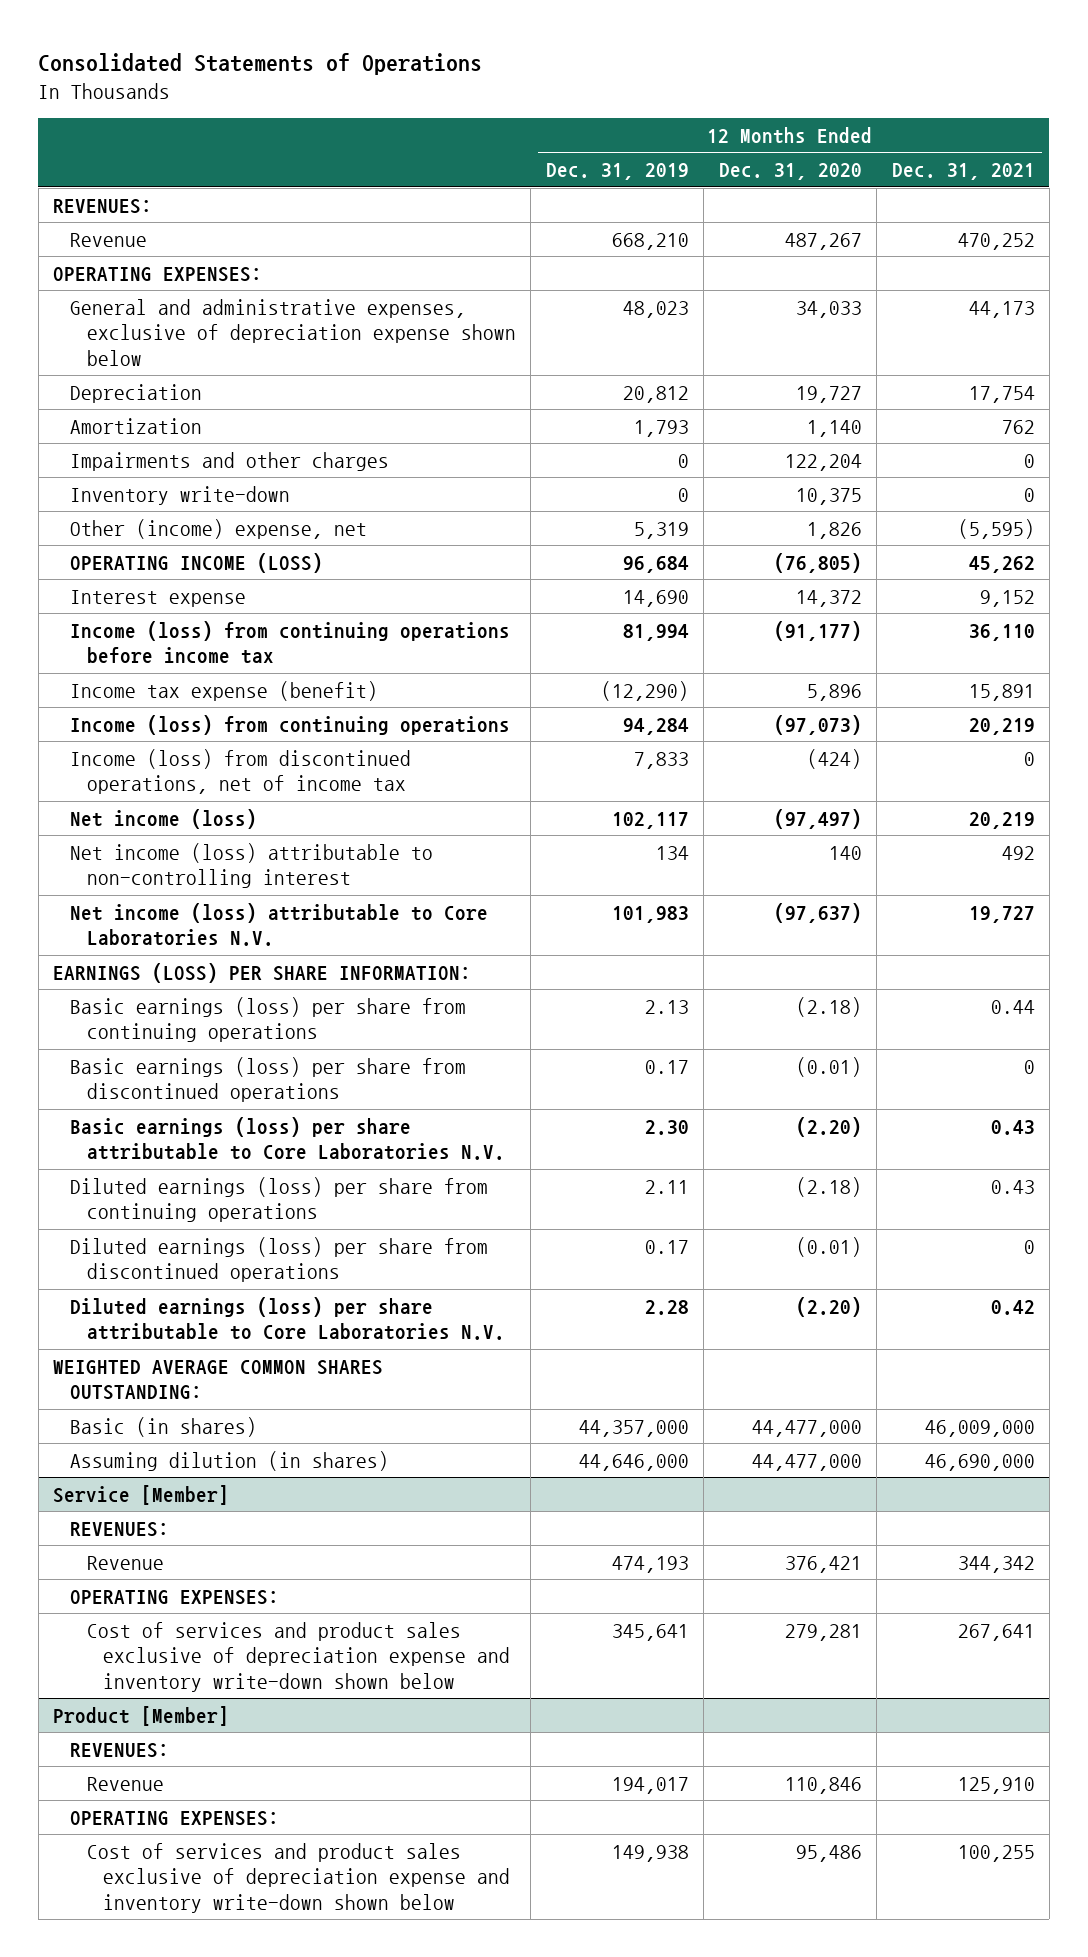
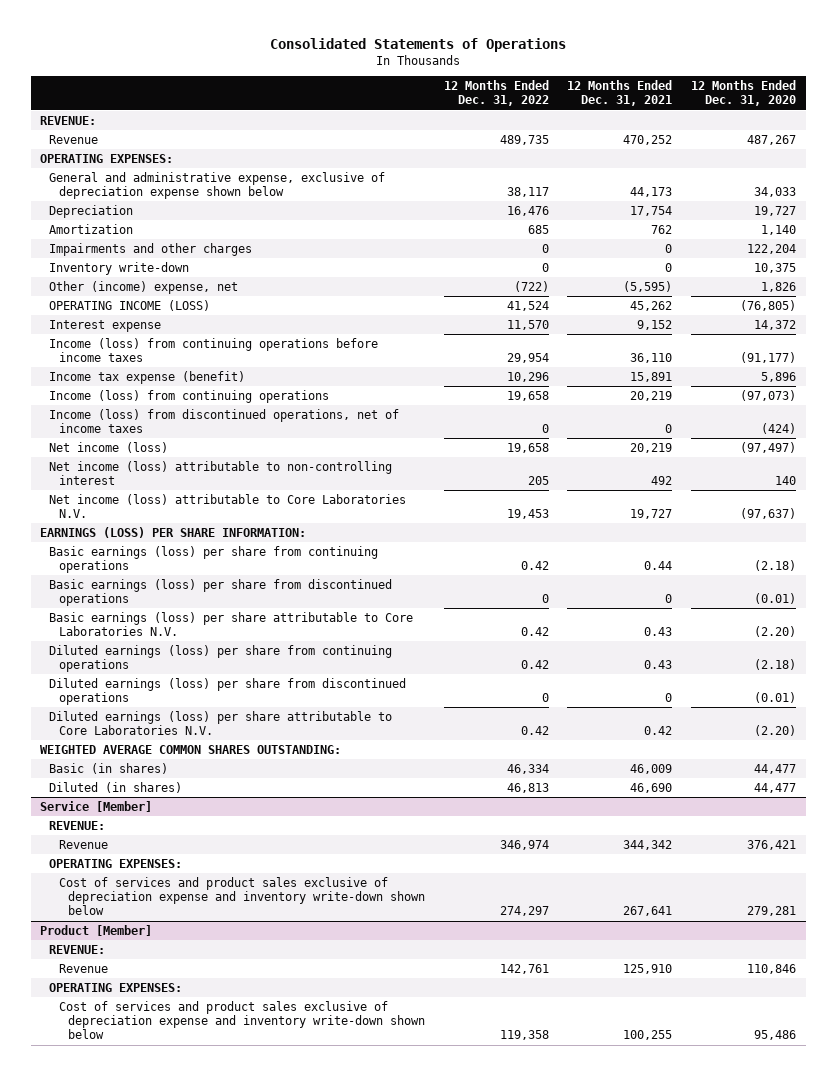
[545,163,689,181] Dec. 31, 2019 -> none
none -> [443,80,549,107] 12 Months Ended Dec. 31, 2022
[53,198,153,214] REVENUES: -> [40,115,97,125] REVENUE:
[70,298,516,366] General and administrative expenses, exclusive of depreciation expense shown below -> [49,171,386,200] General and administrative expense, exclusive of depreciation expense shown below
[70,620,511,665] Income (loss) from continuing operations before income tax -> [49,337,379,363] Income (loss) from continuing operations before income taxes
[70,748,412,795] Income (loss) from discontinued operations, net of income tax -> [49,408,400,434] Income (loss) from discontinued operations, net of income taxes
[751,1419,862,1437] 44,477,000 -> [754,763,797,774] 44,477
[924,1419,1035,1437] 46,009,000 -> [630,763,673,774] 46,009
[70,1450,390,1471] Assuming dilution (in shares) -> [49,781,183,793] Diluted (in shares)
[751,1453,862,1471] 44,477,000 -> [754,782,797,793] 44,477
[924,1453,1035,1471] 46,690,000 -> [630,782,673,793] 46,690
[70,1521,170,1537] REVENUES: -> [49,820,106,830] REVENUE:
[70,1742,170,1758] REVENUES: -> [49,944,106,954] REVENUE:

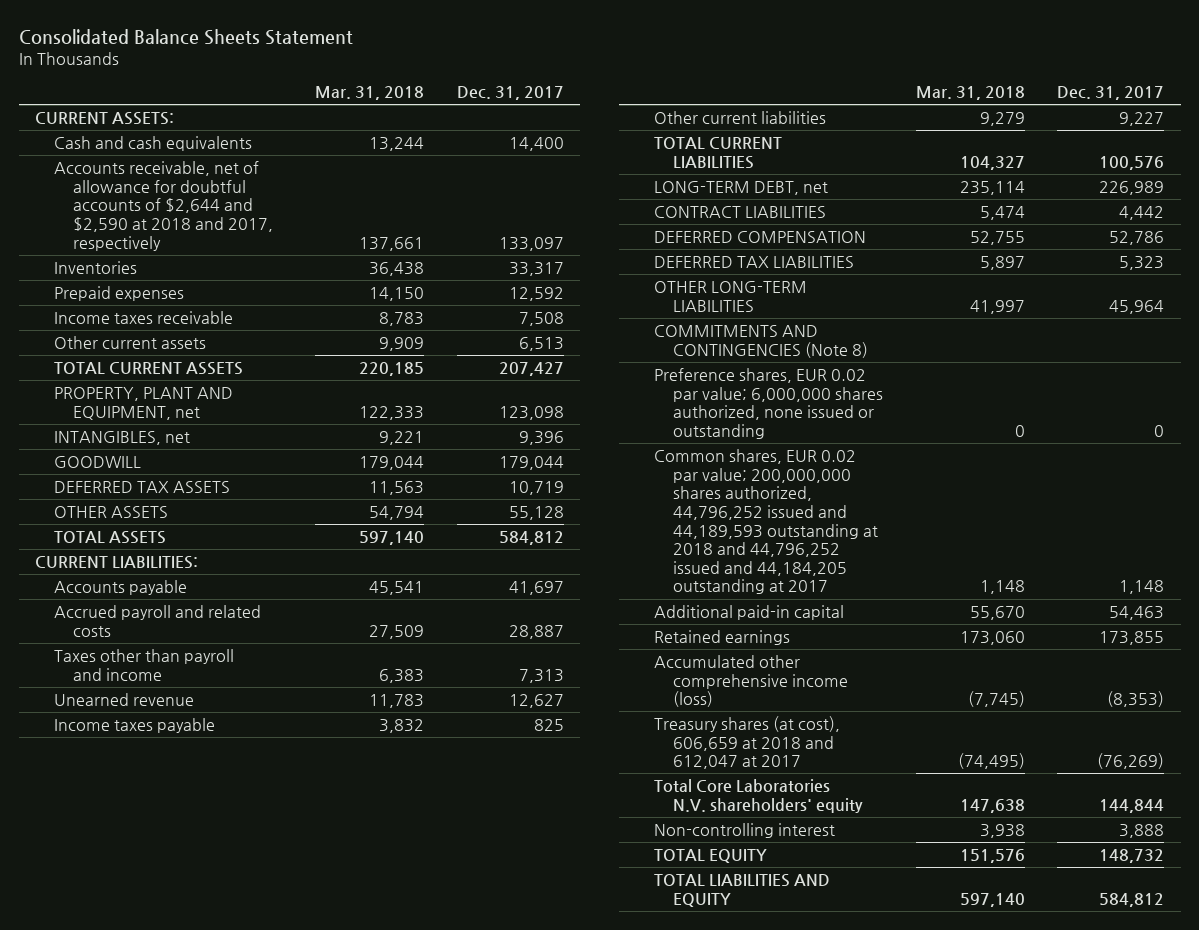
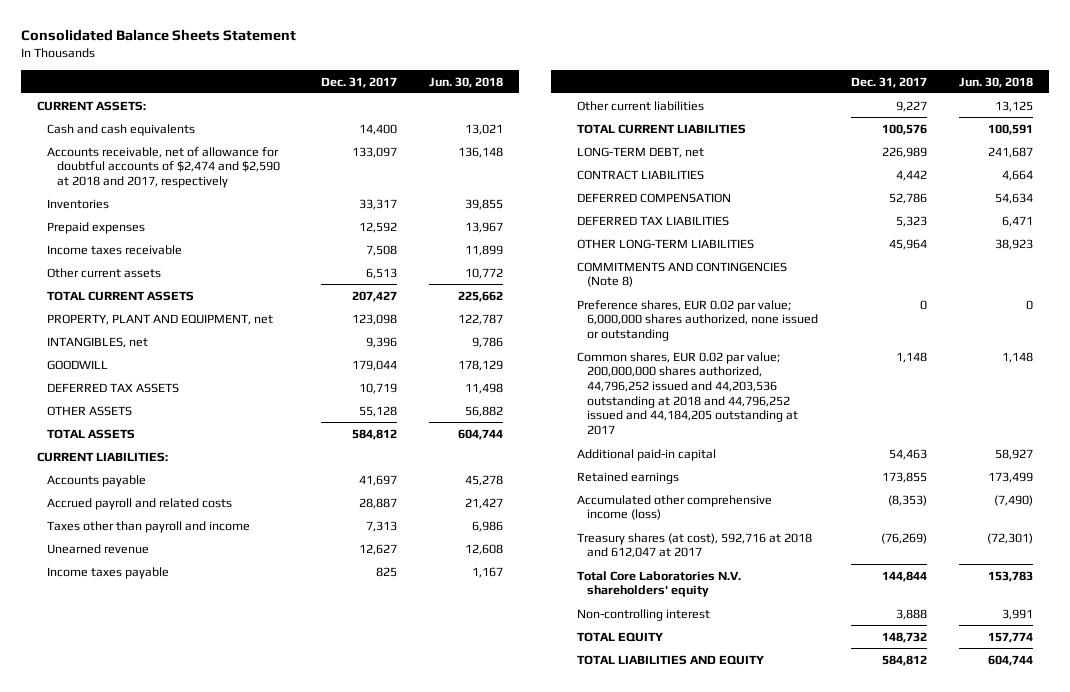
[315,86,425,101] Mar. 31, 2018 -> none
none -> [429,76,504,88] Jun. 30, 2018
[53,160,273,251] Accounts receivable, net of allowance for doubtful accounts of $2,644 and $2,590 at 2018 and 2017, respectively -> [47,146,281,189] Accounts receivable, net of allowance for doubtful accounts of $2,474 and $2,590 at 2018 and 2017, respectively
[654,448,879,595] Common shares, EUR 0.02 par value; 200,000,000 shares authorized, 44,796,252 issued and 44,189,593 outstanding at 2018 and 44,796,252 issued and 44,184,205 outstanding at 2017 -> [577,351,799,436] Common shares, EUR 0.02 par value; 200,000,000 shares authorized, 44,796,252 issued and 44,203,536 outstanding at 2018 and 44,796,252 issued and 44,184,205 outstanding at 2017
[654,715,841,770] Treasury shares (at cost), 606,659 at 2018 and 612,047 at 2017 -> [577,532,813,559] Treasury shares (at cost), 592,716 at 2018 and 612,047 at 2017

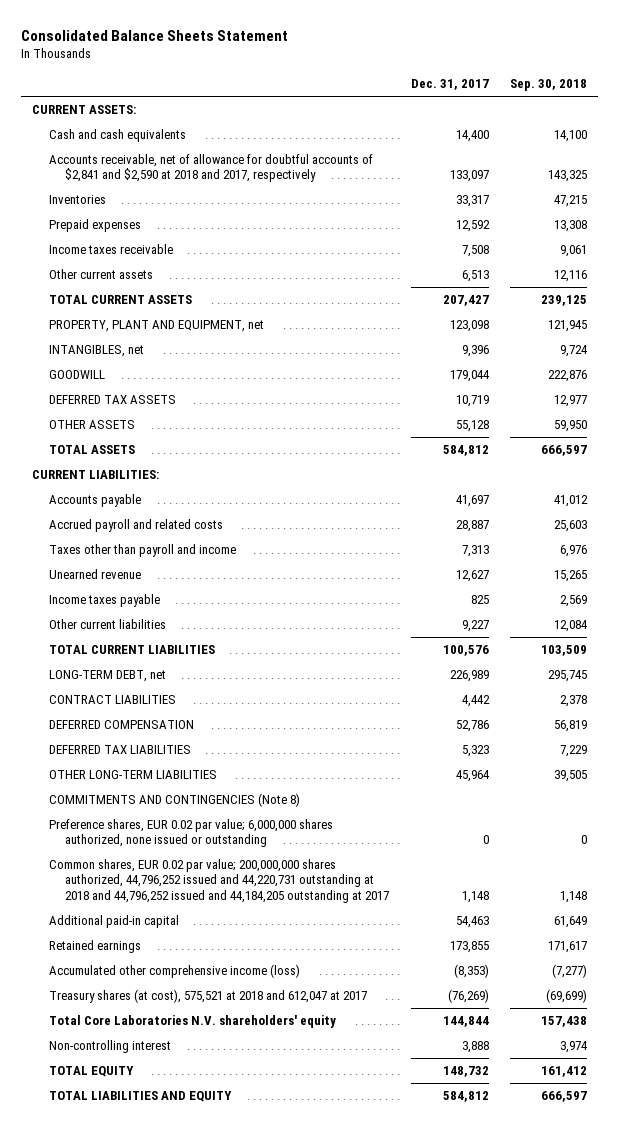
[429,76,504,88] Jun. 30, 2018 -> none
none -> [510,79,588,92] Sep. 30, 2018
[47,146,281,189] Accounts receivable, net of allowance for doubtful accounts of $2,474 and $2,590 at 2018 and 2017, respectively -> [48,153,373,183] Accounts receivable, net of allowance for doubtful accounts of $2,841 and $2,590 at 2018 and 2017, respectively
[577,351,799,436] Common shares, EUR 0.02 par value; 200,000,000 shares authorized, 44,796,252 issued and 44,203,536 outstanding at 2018 and 44,796,252 issued and 44,184,205 outstanding at 2017 -> [48,858,390,903] Common shares, EUR 0.02 par value; 200,000,000 shares authorized, 44,796,252 issued and 44,220,731 outstanding at 2018 and 44,796,252 issued and 44,184,205 outstanding at 2017
[577,532,813,559] Treasury shares (at cost), 592,716 at 2018 and 612,047 at 2017 -> [48,988,367,1003] Treasury shares (at cost), 575,521 at 2018 and 612,047 at 2017

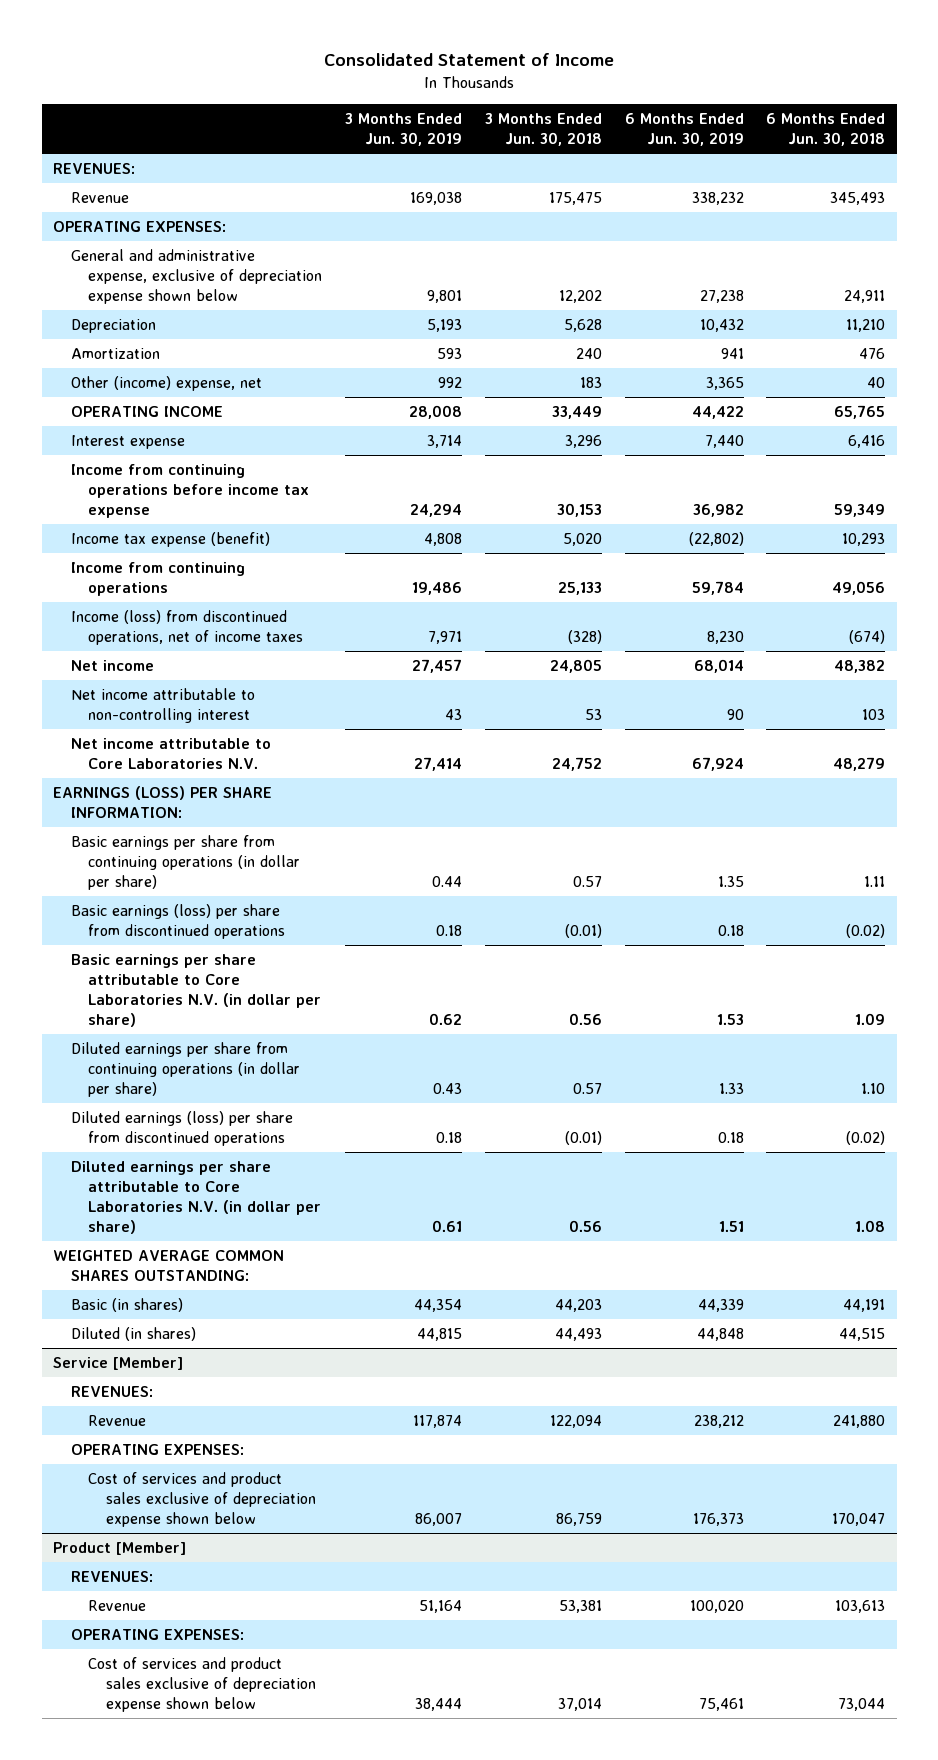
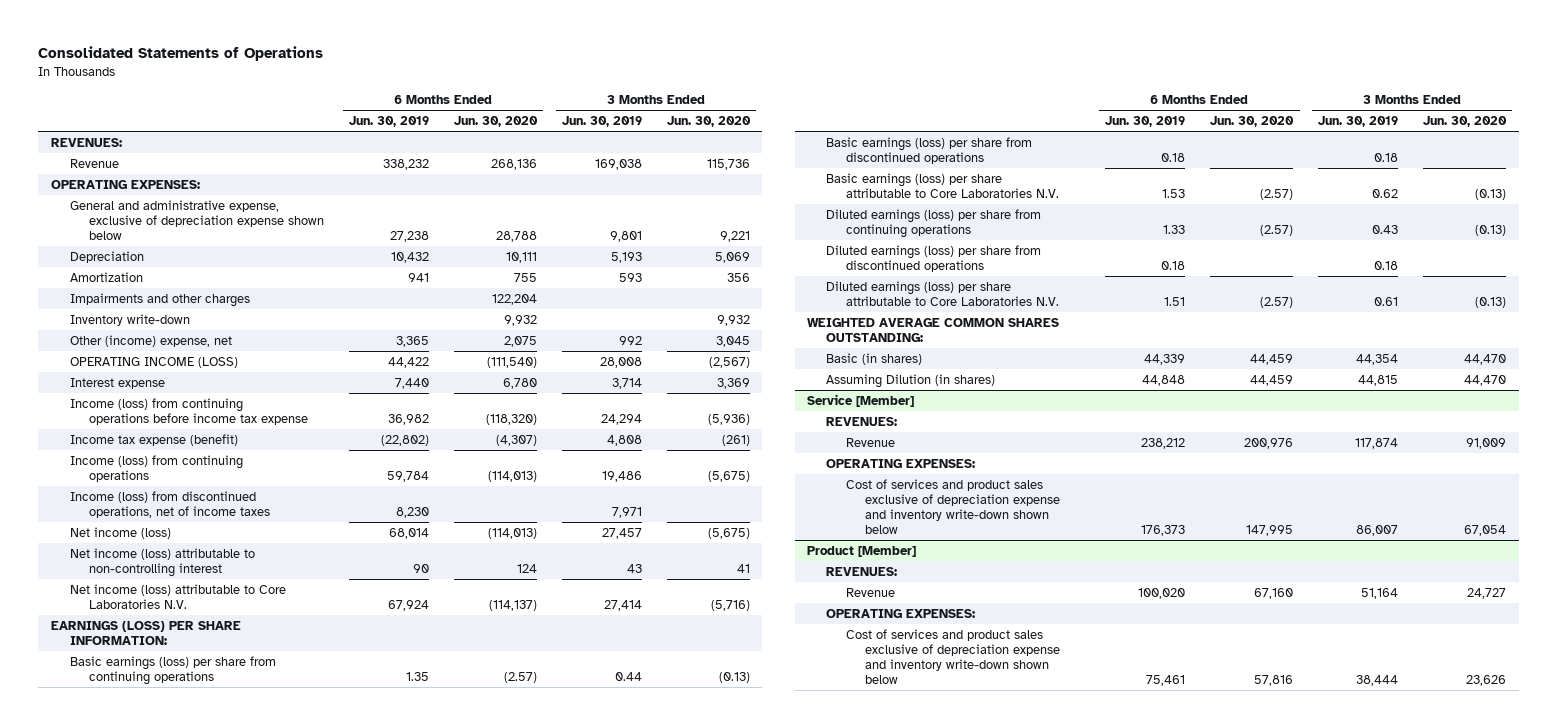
[324,53,615,67] Consolidated Statement of Income -> [38,46,324,62] Consolidated Statements of Operations
[484,113,602,146] 3 Months Ended Jun. 30, 2018 -> none
[766,113,886,146] 6 Months Ended Jun. 30, 2018 -> none
none -> [454,116,539,128] Jun. 30, 2020
none -> [666,116,751,128] Jun. 30, 2020
none -> [70,292,251,307] Impairments and other charges
none -> [70,313,191,326] Inventory write-down
[70,406,223,418] OPERATING INCOME -> [70,356,239,368] OPERATING INCOME (LOSS)
[70,464,310,518] Income from continuing operations before income tax expense -> [70,397,309,425] Income (loss) from continuing operations before income tax expense
[70,562,245,596] Income from continuing operations -> [70,454,244,482] Income (loss) from continuing operations
[70,660,154,672] Net income -> [70,526,172,539] Net income (loss)
[70,688,255,723] Net income attributable to non-controlling interest -> [70,547,256,577] Net income (loss) attributable to non-controlling interest
[70,738,271,769] Net income attributable to Core Laboratories N.V. -> [70,583,287,609] Net income (loss) attributable to Core Laboratories N.V.
[70,835,301,890] Basic earnings per share from continuing operations (in dollar per share) -> [70,655,277,685] Basic earnings (loss) per share from continuing operations
[70,954,322,1027] Basic earnings per share attributable to Core Laboratories N.V. (in dollar per share) -> [826,172,1059,198] Basic earnings (loss) per share attributable to Core Laboratories N.V.
[70,1042,301,1097] Diluted earnings per share from continuing operations (in dollar per share) -> [826,208,1042,238] Diluted earnings (loss) per share from continuing operations
[70,1161,322,1234] Diluted earnings per share attributable to Core Laboratories N.V. (in dollar per share) -> [826,280,1059,306] Diluted earnings (loss) per share attributable to Core Laboratories N.V.
[70,1327,196,1342] Diluted (in shares) -> [826,373,996,388] Assuming Dilution (in shares)
[88,1472,316,1527] Cost of services and product sales exclusive of depreciation expense shown below -> [845,478,1060,534] Cost of services and product sales exclusive of depreciation expense and inventory write-down shown below
[88,1657,316,1712] Cost of services and product sales exclusive of depreciation expense shown below -> [845,628,1060,684] Cost of services and product sales exclusive of depreciation expense and inventory write-down shown below

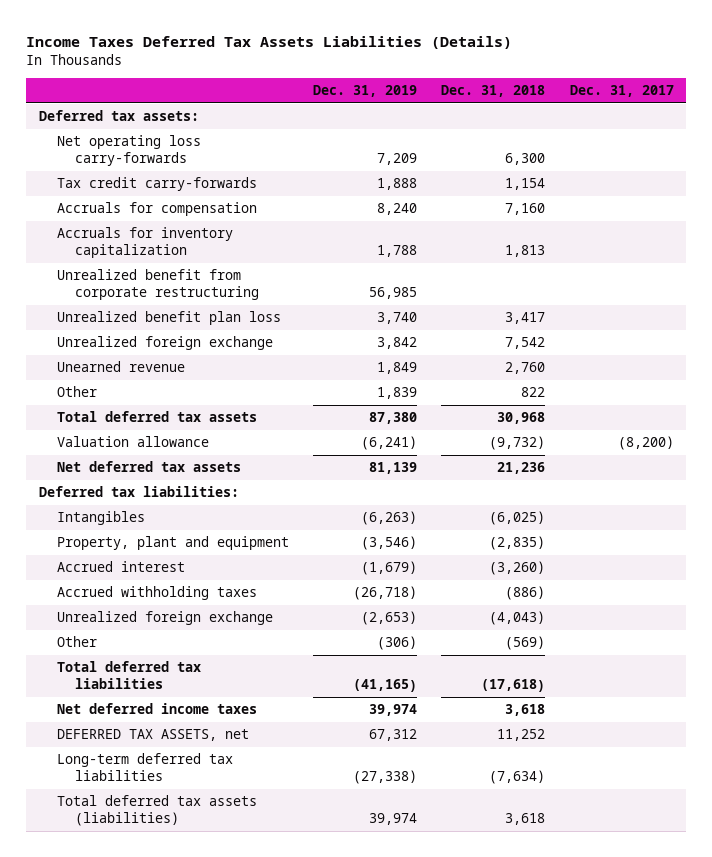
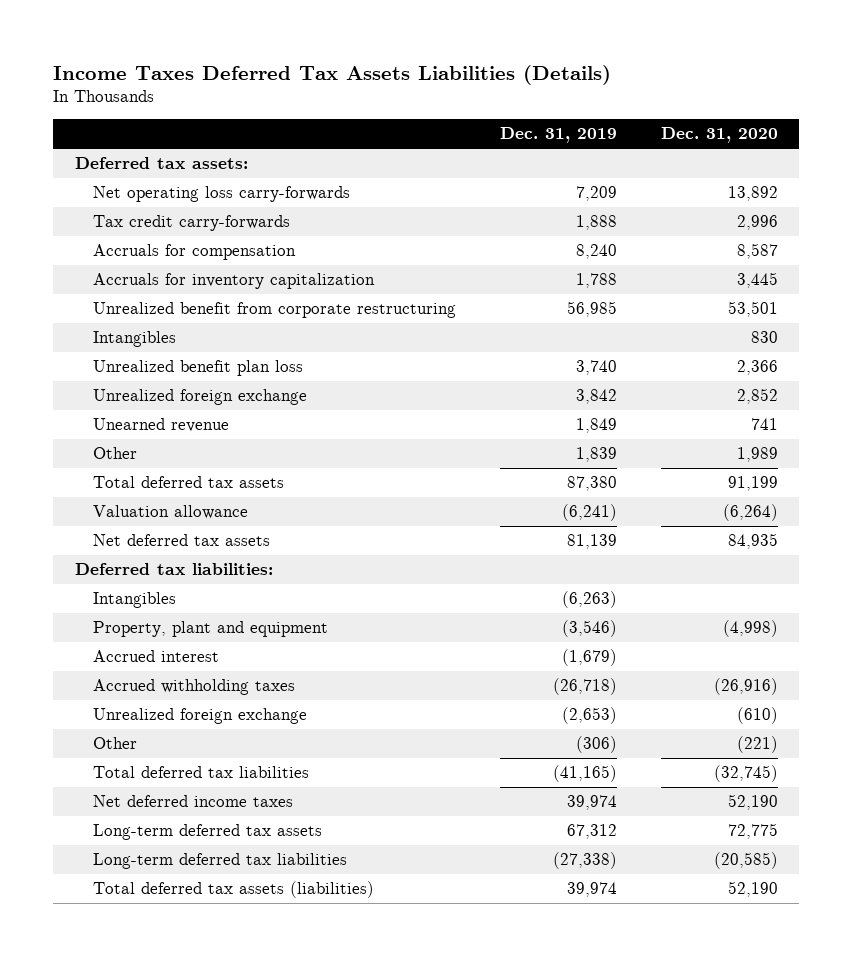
[441,85,546,98] Dec. 31, 2018 -> none
[569,85,674,98] Dec. 31, 2017 -> none
none -> [660,127,778,144] Dec. 31, 2020
none -> [93,331,177,348] Intangibles
[56,729,249,742] DEFERRED TAX ASSETS, net -> [93,824,323,841] Long-term deferred tax assets

